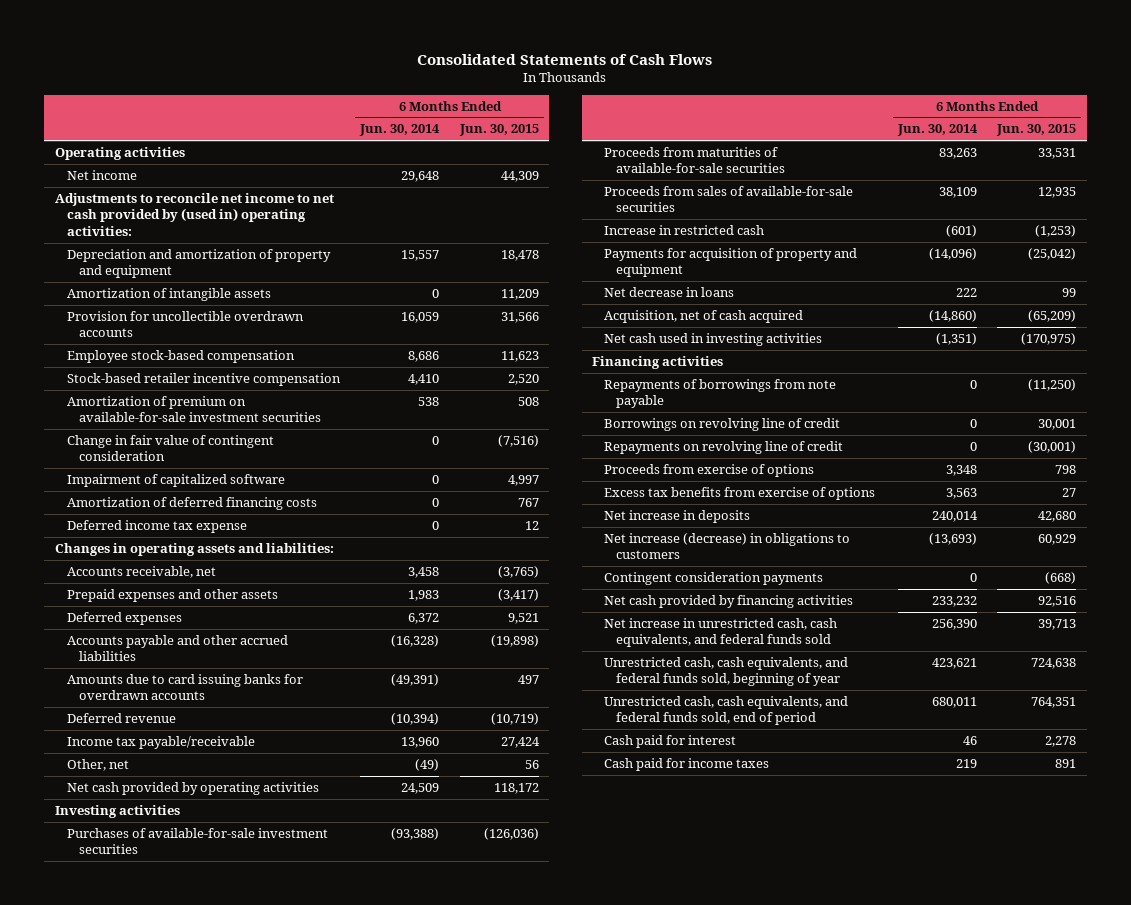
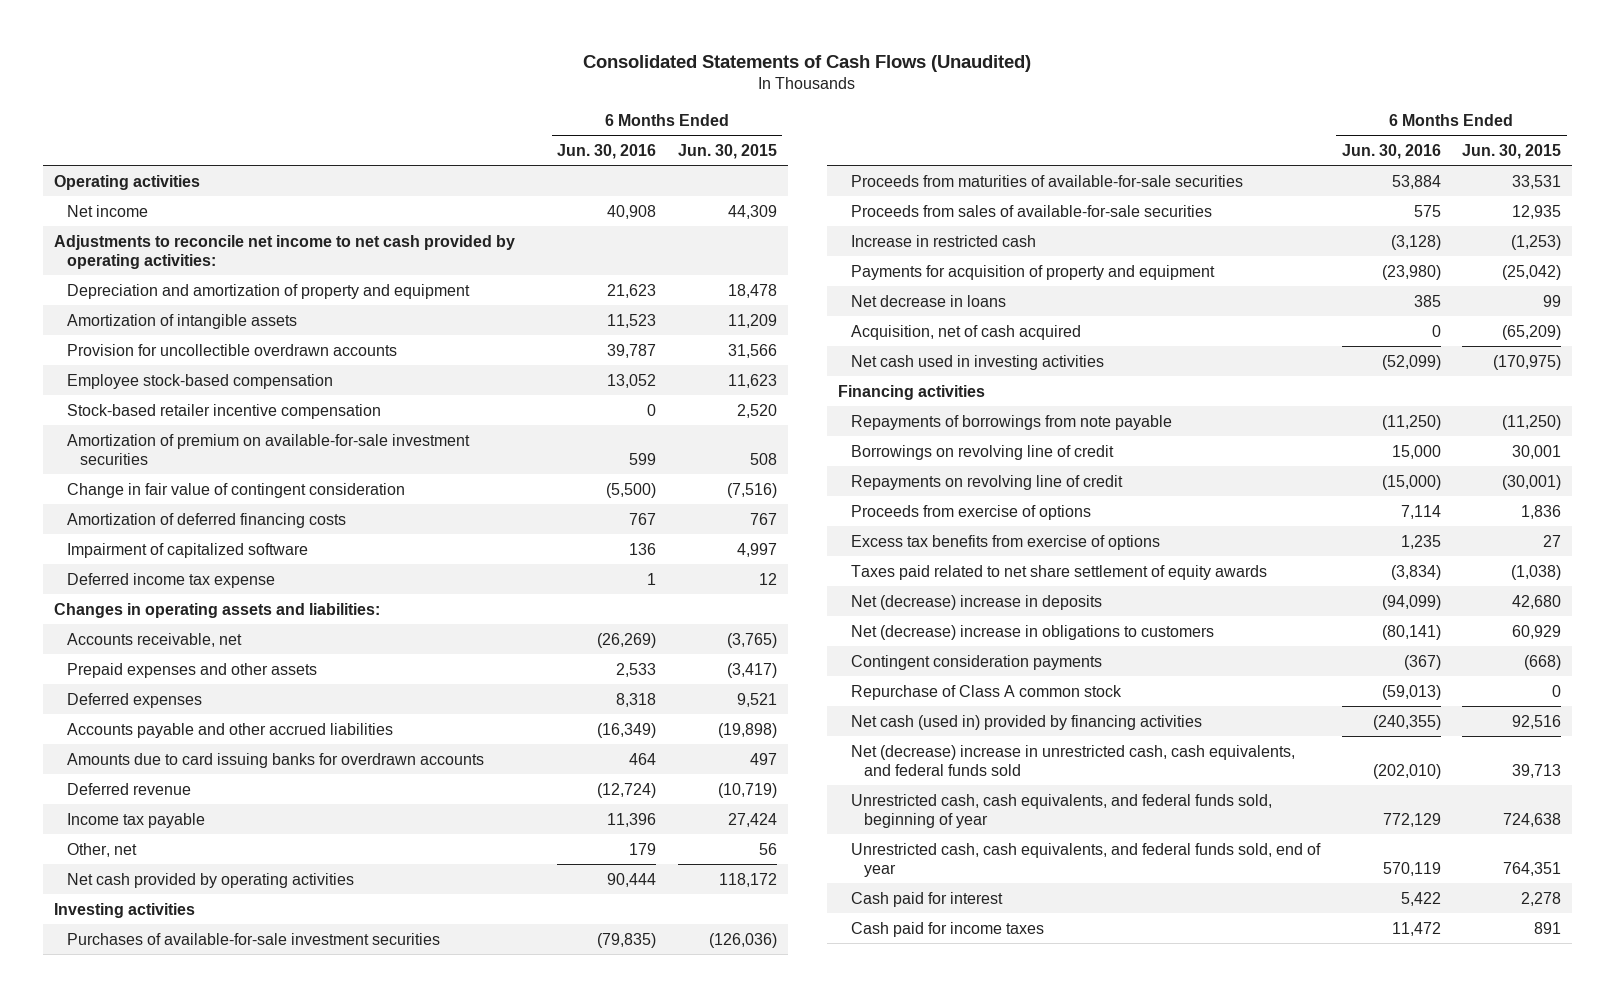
[417,53,713,65] Consolidated Statements of Cash Flows -> [583,54,1032,72] Consolidated Statements of Cash Flows (Unaudited)
[359,124,441,137] Jun. 30, 2014 -> none
none -> [557,143,657,159] Jun. 30, 2016
[54,192,334,236] Adjustments to reconcile net income to net cash provided by (used in) operating activities: -> [53,234,515,269] Adjustments to reconcile net income to net cash provided by operating activities:
[66,473,285,487] Impairment of capitalized software -> [66,542,308,558] Impairment of capitalized software
[66,735,255,749] Income tax payable/receivable -> [66,812,205,828] Income tax payable
[1055,464,1077,474] 798 -> [1521,504,1562,519] 1,836
none -> [851,564,1268,580] Taxes paid related to net share settlement of equity awards
[604,509,751,523] Net increase in deposits -> [851,594,1103,610] Net (decrease) increase in deposits
[604,532,851,560] Net increase (decrease) in obligations to customers -> [851,624,1215,640] Net (decrease) increase in obligations to customers
none -> [851,684,1123,700] Repurchase of Class A common stock
[604,594,854,608] Net cash provided by financing activities -> [851,714,1203,730] Net cash (used in) provided by financing activities
[604,617,838,648] Net increase in unrestricted cash, cash equivalents, and federal funds sold -> [851,744,1296,776] Net (decrease) increase in unrestricted cash, cash equivalents, and federal funds sold
[604,695,849,726] Unrestricted cash, cash equivalents, and federal funds sold, end of period -> [851,842,1322,877] Unrestricted cash, cash equivalents, and federal funds sold, end of year

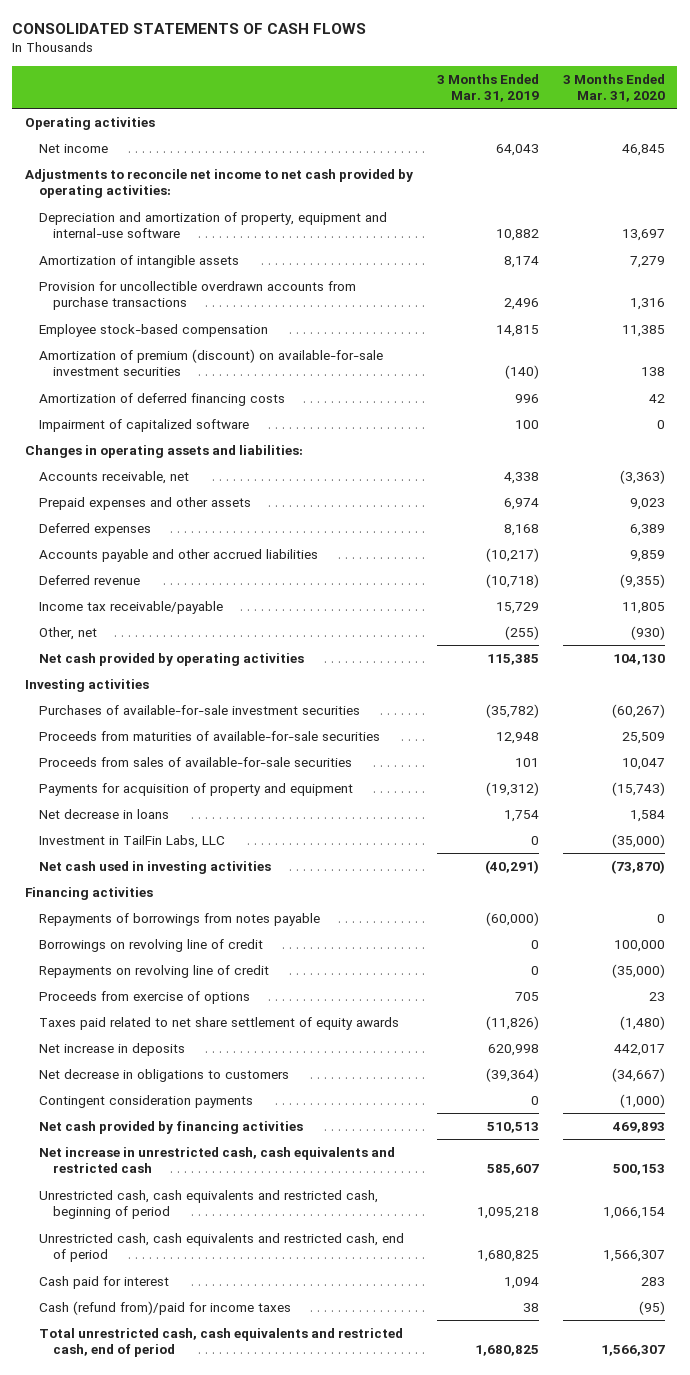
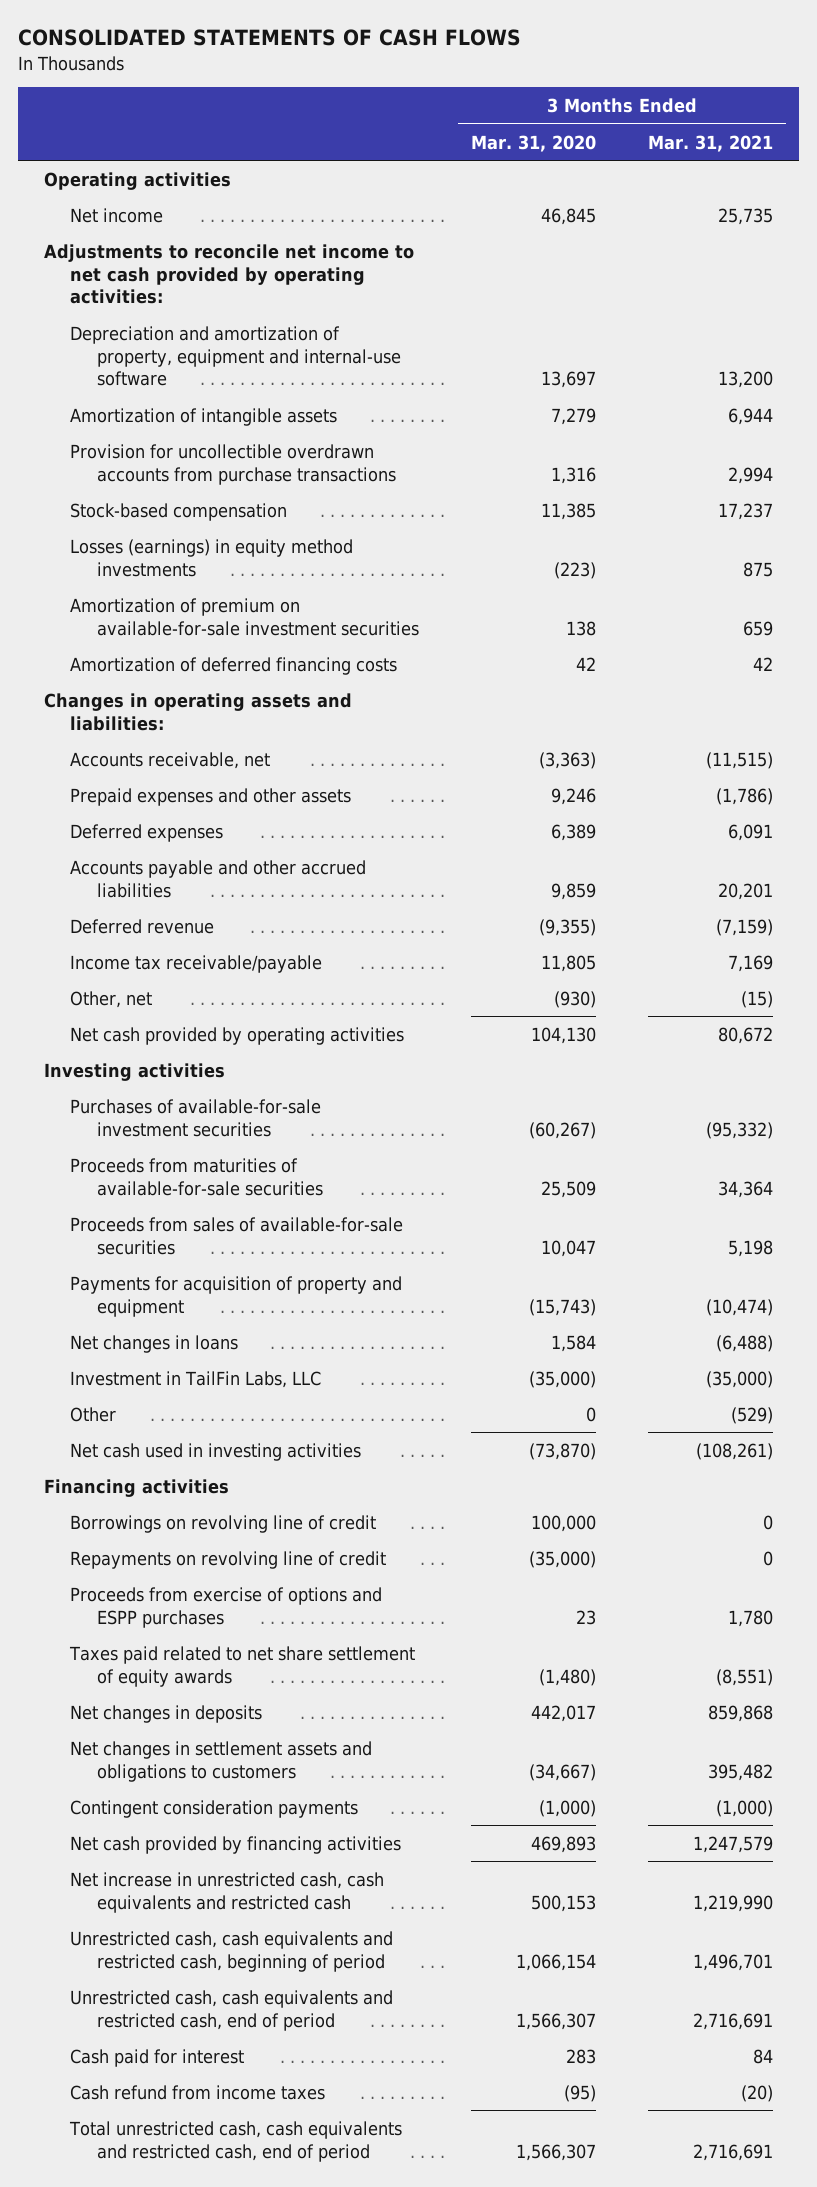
[436,73,539,103] 3 Months Ended Mar. 31, 2019 -> none
none -> [648,134,774,152] Mar. 31, 2021
[38,324,268,338] Employee stock-based compensation -> [70,502,288,521] Stock-based compensation
none -> [70,538,354,577] Losses (earnings) in equity method investments
[38,349,383,377] Amortization of premium (discount) on available-for-sale investment securities -> [70,597,419,636] Amortization of premium on available-for-sale investment securities
[38,419,249,433] Impairment of capitalized software -> none
[630,498,666,511] 9,023 -> [551,787,597,805] 9,246
[38,809,169,820] Net decrease in loans -> [70,1334,239,1353] Net changes in loans
none -> [70,1406,117,1422] Other
[38,913,320,927] Repayments of borrowings from notes payable -> none
[38,991,250,1005] Proceeds from exercise of options -> [70,1586,383,1628] Proceeds from exercise of options and ESPP purchases
[38,1043,185,1057] Net increase in deposits -> [70,1704,263,1723] Net changes in deposits
[38,1069,289,1083] Net decrease in obligations to customers -> [70,1740,373,1782] Net changes in settlement assets and obligations to customers
[38,1301,291,1316] Cash (refund from)/paid for income taxes -> [70,2084,326,2100] Cash refund from income taxes

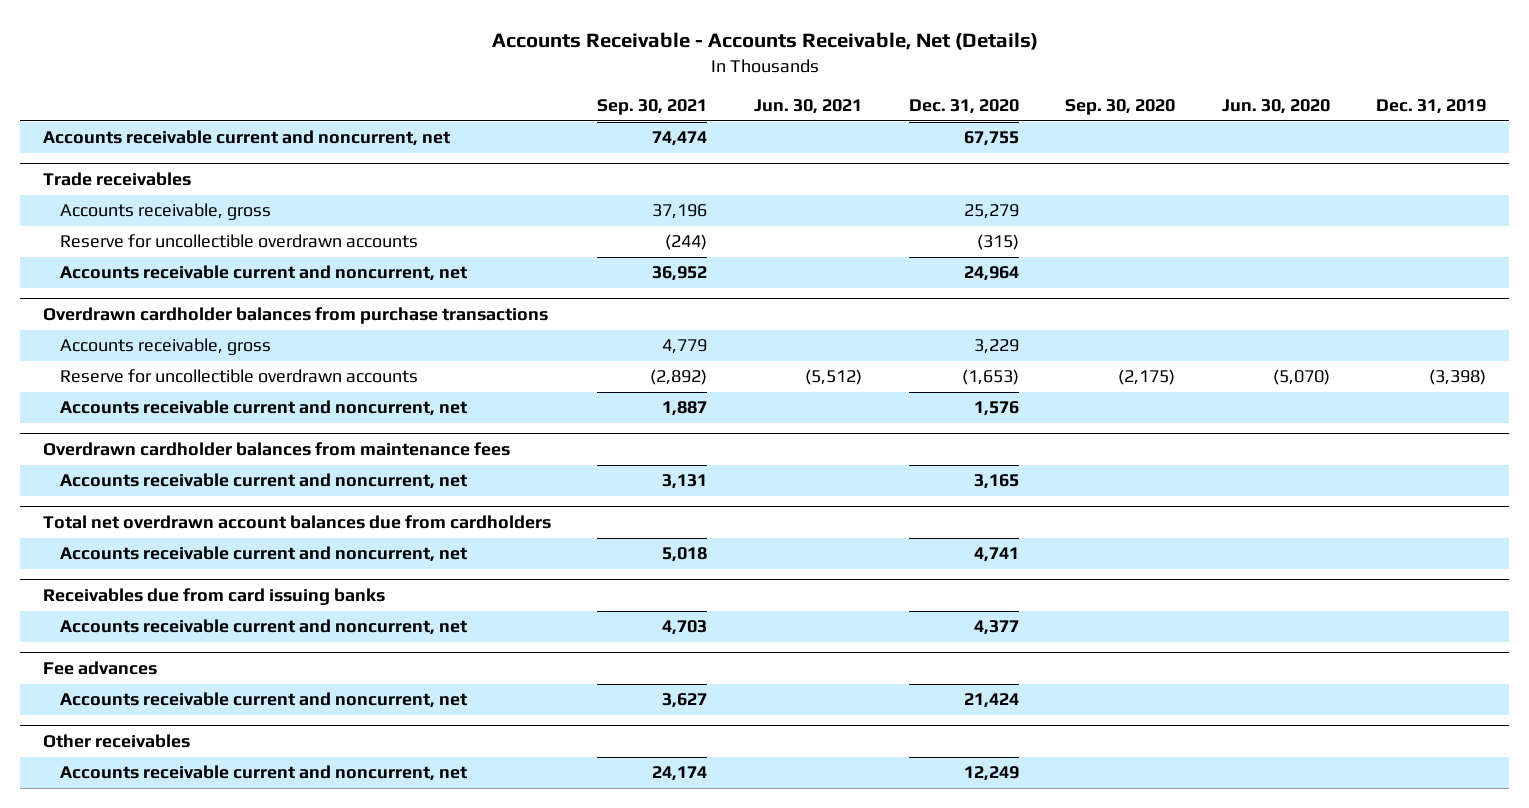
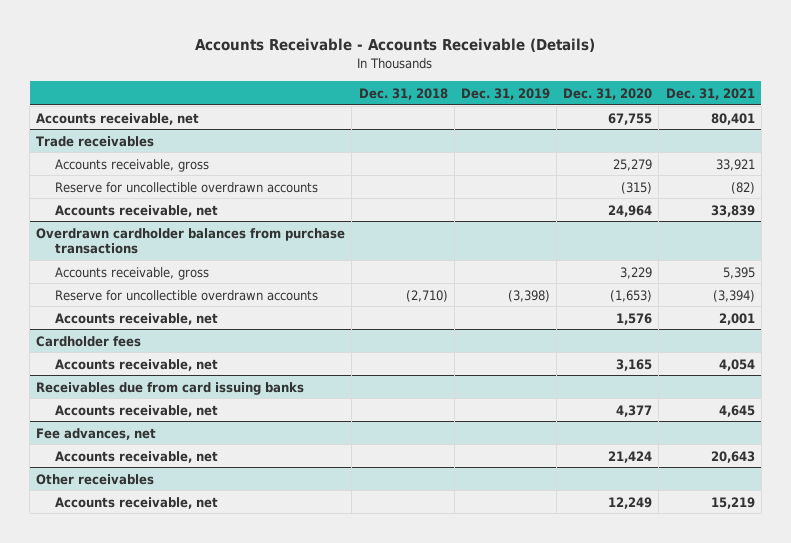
[491,32,1038,51] Accounts Receivable - Accounts Receivable, Net (Details) -> [195,38,596,53] Accounts Receivable - Accounts Receivable (Details)
[597,98,708,115] Sep. 30, 2021 -> none
[753,98,862,114] Jun. 30, 2021 -> none
[1065,98,1176,115] Sep. 30, 2020 -> none
[1221,98,1330,114] Jun. 30, 2020 -> none
none -> [358,87,448,100] Dec. 31, 2018
none -> [665,87,755,100] Dec. 31, 2021
[42,130,450,147] Accounts receivable current and noncurrent, net -> [36,112,200,125] Accounts receivable, net
[60,265,468,282] Accounts receivable current and noncurrent, net -> [54,204,218,217] Accounts receivable, net
[42,441,510,456] Overdrawn cardholder balances from maintenance fees -> none
[42,514,551,529] Total net overdrawn account balances due from cardholders -> none
[60,546,468,563] Accounts receivable current and noncurrent, net -> none
[60,400,468,417] Accounts receivable current and noncurrent, net -> [54,312,218,325] Accounts receivable, net
none -> [36,335,142,347] Cardholder fees
[60,473,468,490] Accounts receivable current and noncurrent, net -> [54,358,218,371] Accounts receivable, net
[60,619,468,636] Accounts receivable current and noncurrent, net -> [54,404,218,417] Accounts receivable, net
[42,660,157,675] Fee advances -> [36,427,157,440] Fee advances, net
[60,692,468,709] Accounts receivable current and noncurrent, net -> [54,450,218,463] Accounts receivable, net
[60,765,468,782] Accounts receivable current and noncurrent, net -> [54,496,218,509] Accounts receivable, net

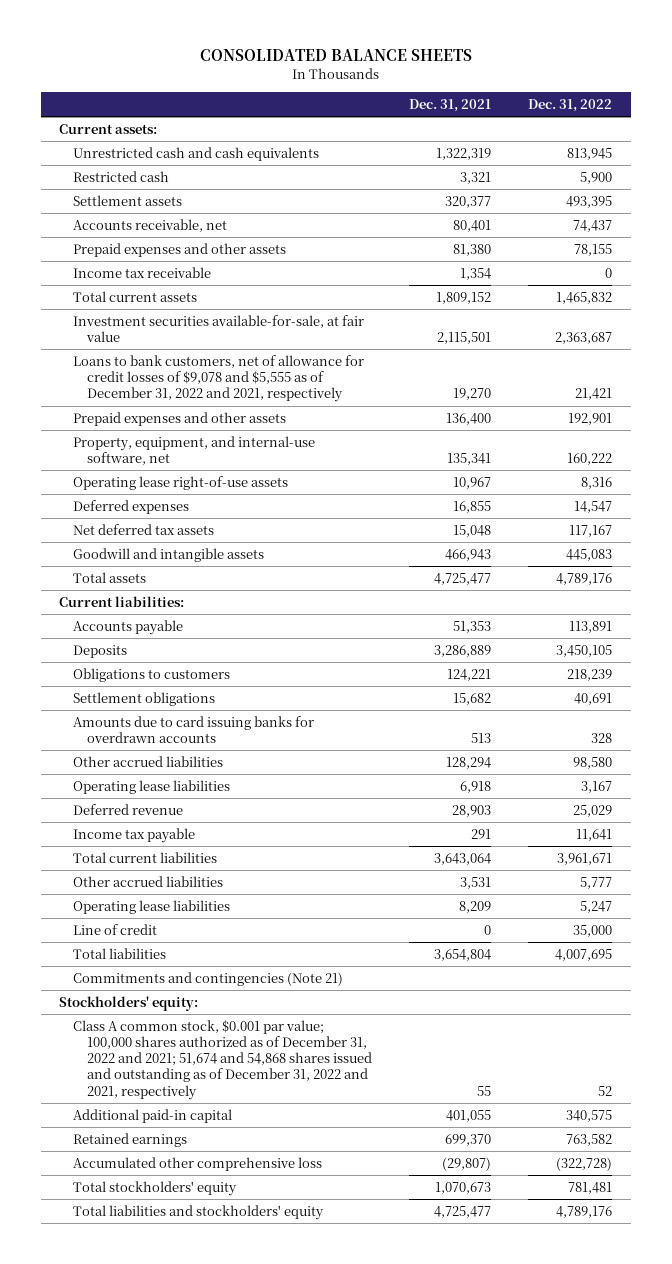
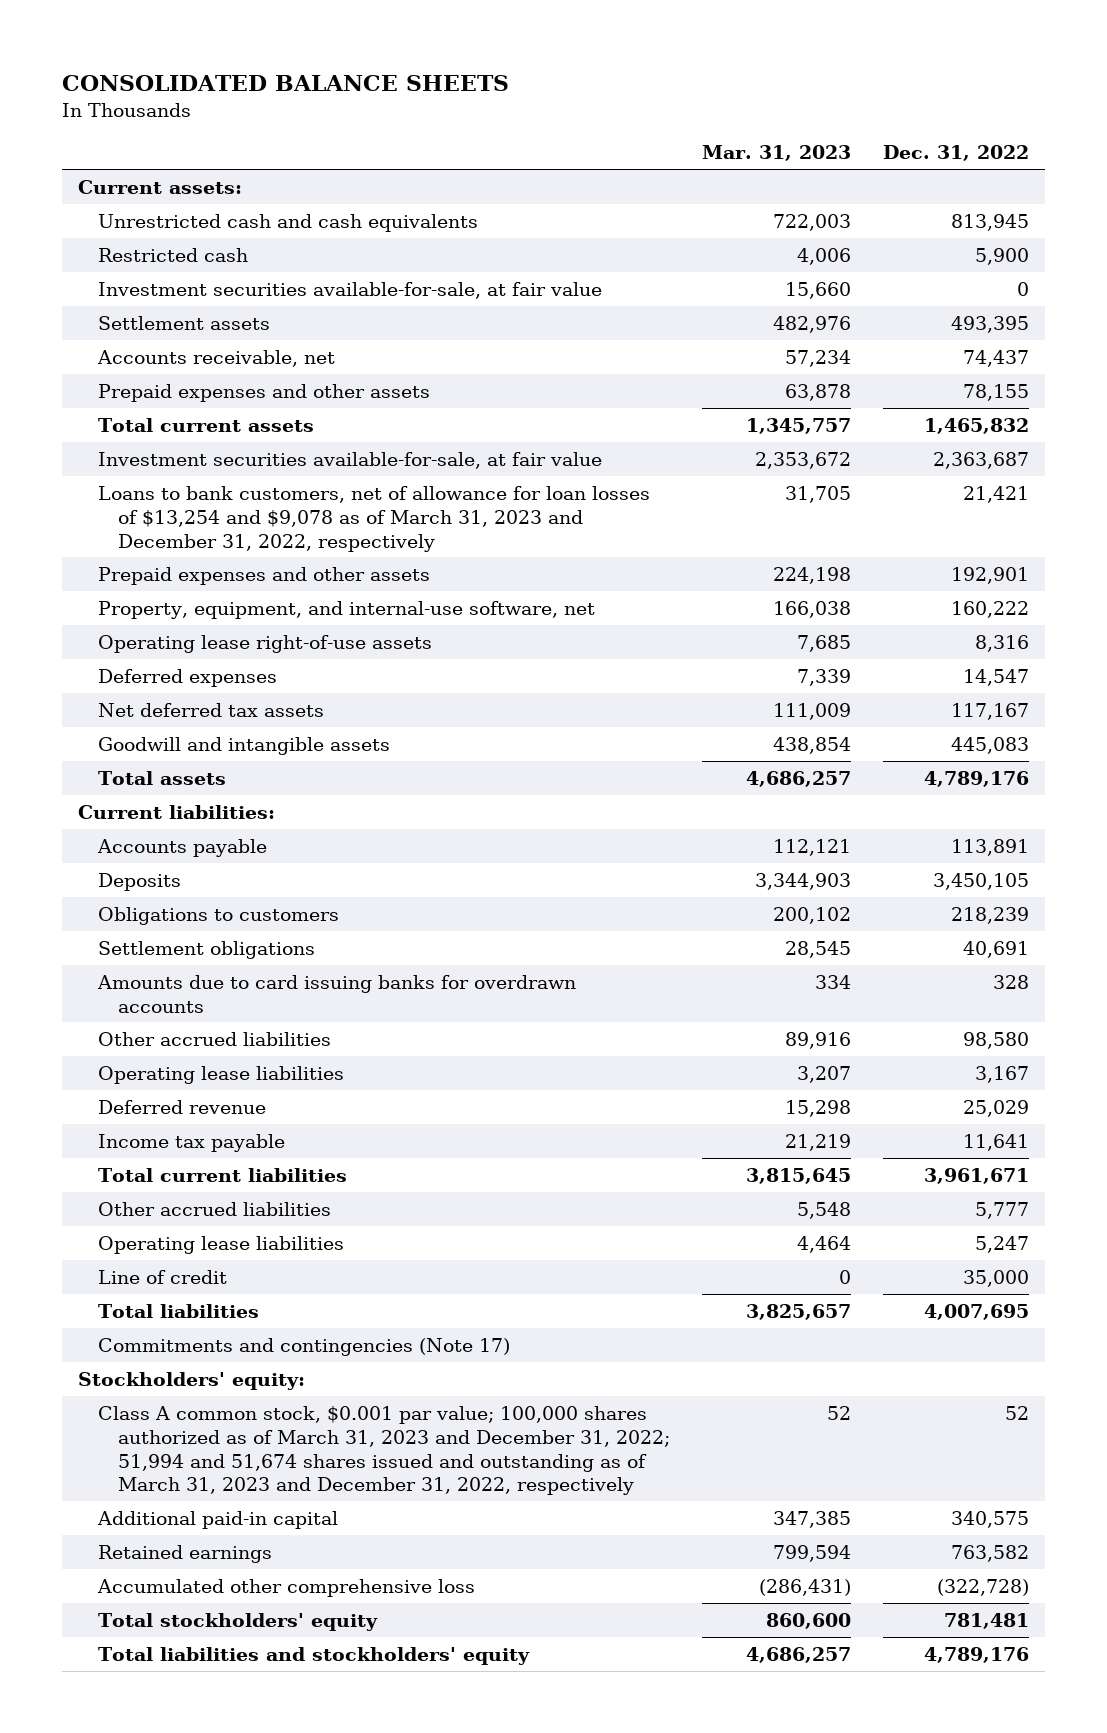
[409,98,492,112] Dec. 31, 2021 -> none
none -> [702,145,852,162] Mar. 31, 2023
none -> [98,281,603,299] Investment securities available-for-sale, at fair value
[73,266,212,278] Income tax receivable -> none
[73,354,365,403] Loans to bank customers, net of allowance for credit losses of $9,078 and $5,555 as of December 31, 2022 and 2021, respectively -> [98,485,651,552] Loans to bank customers, net of allowance for loan losses of $13,254 and $9,078 as of March 31, 2023 and December 31, 2022, respectively
[73,971,344,986] Commitments and contingencies (Note 21) -> [98,1337,511,1356] Commitments and contingencies (Note 17)
[73,1019,372,1100] Class A common stock, $0.001 par value; 100,000 shares authorized as of December 31, 2022 and 2021; 51,674 and 54,868 shares issued and outstanding as of December 31, 2022 and 2021, respectively -> [98,1405,671,1496] Class A common stock, $0.001 par value; 100,000 shares authorized as of March 31, 2023 and December 31, 2022; 51,994 and 51,674 shares issued and outstanding as of March 31, 2023 and December 31, 2022, respectively

